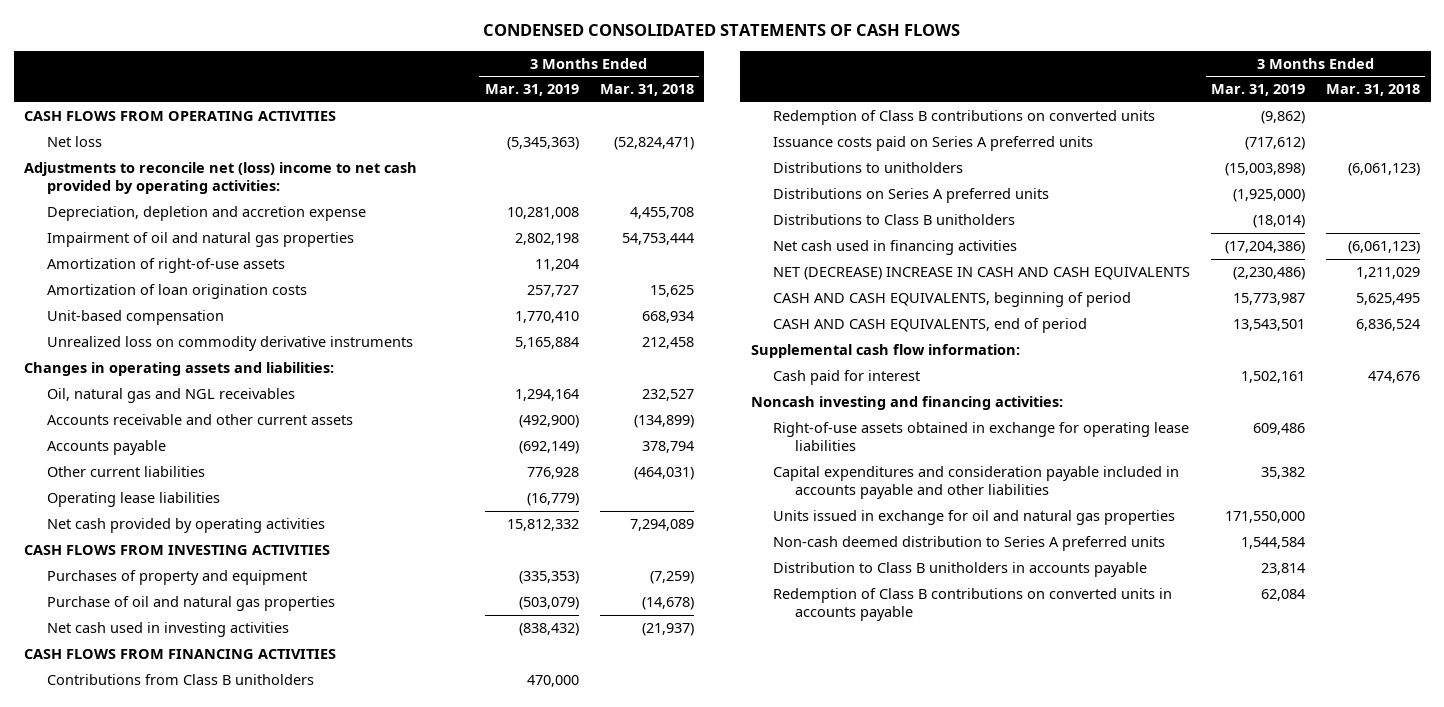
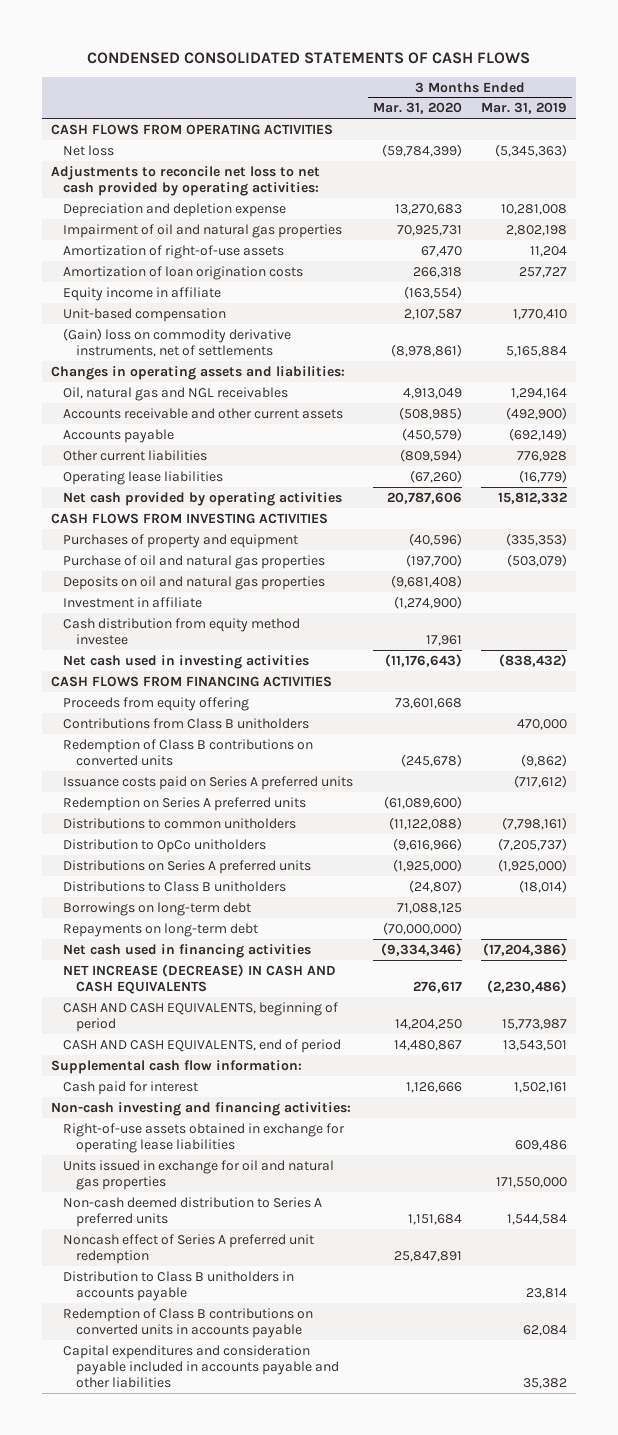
[599,84,694,97] Mar. 31, 2018 -> none
none -> [372,102,462,115] Mar. 31, 2020
[24,162,418,195] Adjustments to reconcile net (loss) income to net cash provided by operating activities: -> [51,165,321,196] Adjustments to reconcile net loss to net cash provided by operating activities:
[46,206,366,222] Depreciation, depletion and accretion expense -> [63,202,287,217] Depreciation and depletion expense
none -> [63,286,222,301] Equity income in affiliate
[46,336,413,352] Unrealized loss on commodity derivative instruments -> [63,327,292,357] (Gain) loss on commodity derivative instruments, net of settlements
none -> [63,575,326,590] Deposits on oil and natural gas properties
none -> [63,596,203,608] Investment in affiliate
none -> [63,617,301,645] Cash distribution from equity method investee
none -> [63,696,250,711] Proceeds from equity offering
none -> [63,796,307,811] Redemption on Series A preferred units
[773,162,964,174] Distributions to unitholders -> [63,817,297,829] Distributions to common unitholders
[1225,163,1306,177] (15,003,898) -> [501,816,567,830] (7,798,161)
none -> [63,838,267,853] Distribution to OpCo unitholders
none -> [63,901,252,916] Borrowings on long-term debt
none -> [63,922,259,937] Repayments on long-term debt
[773,267,1191,281] NET (DECREASE) INCREASE IN CASH AND CASH EQUIVALENTS -> [63,963,337,994] NET INCREASE (DECREASE) IN CASH AND CASH EQUIVALENTS
[750,396,1063,411] Noncash investing and financing activities: -> [51,1101,352,1116] Non-cash investing and financing activities:
none -> [63,1233,315,1264] Noncash effect of Series A preferred unit redemption
[773,466,1180,500] Capital expenditures and consideration payable included in accounts payable and other liabilities -> [63,1344,339,1388] Capital expenditures and consideration payable included in accounts payable and other liabilities

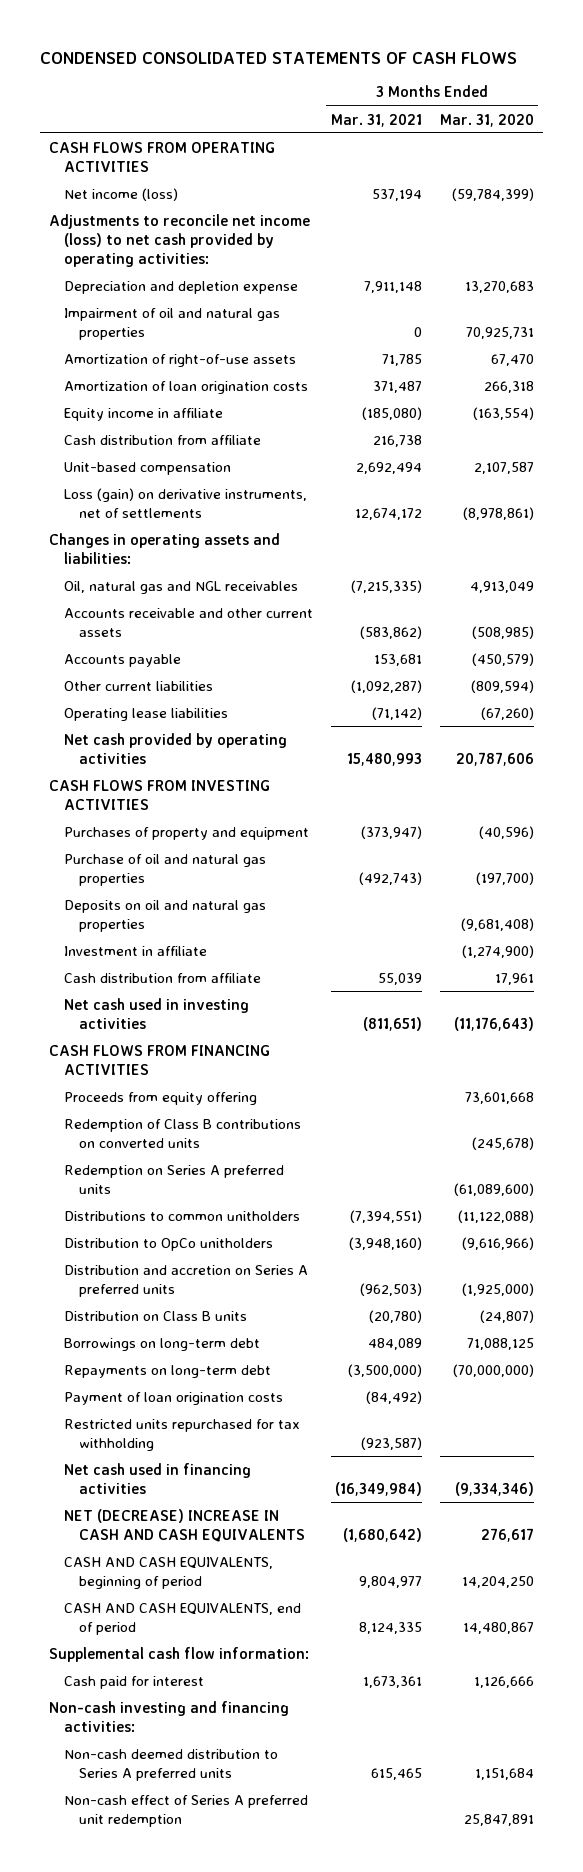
[480,102,567,115] Mar. 31, 2019 -> none
none -> [330,113,422,127] Mar. 31, 2021
[63,144,115,156] Net loss -> [63,187,178,201] Net income (loss)
[51,165,321,196] Adjustments to reconcile net loss to net cash provided by operating activities: -> [49,213,311,268] Adjustments to reconcile net income (loss) to net cash provided by operating activities:
none -> [63,434,261,445] Cash distribution from affiliate
[63,327,292,357] (Gain) loss on commodity derivative instruments, net of settlements -> [63,487,307,518] Loss (gain) on derivative instruments, net of settlements
[63,617,301,645] Cash distribution from equity method investee -> [63,972,261,983] Cash distribution from affiliate
[63,717,310,729] Contributions from Class B unitholders -> none
[63,775,354,790] Issuance costs paid on Series A preferred units -> none
[63,859,312,874] Distributions on Series A preferred units -> [63,1264,308,1297] Distribution and accretion on Series A preferred units
[63,880,287,892] Distributions to Class B unitholders -> [63,1310,247,1321] Distribution on Class B units
none -> [63,1391,283,1405] Payment of loan origination costs
none -> [63,1418,300,1451] Restricted units repurchased for tax withholding
[63,963,337,994] NET INCREASE (DECREASE) IN CASH AND CASH EQUIVALENTS -> [63,1508,305,1542] NET (DECREASE) INCREASE IN CASH AND CASH EQUIVALENTS
[63,1122,346,1153] Right-of-use assets obtained in exchange for operating lease liabilities -> none
[63,1159,335,1190] Units issued in exchange for oil and natural gas properties -> none
[63,1270,295,1301] Distribution to Class B unitholders in accounts payable -> none
[63,1307,314,1338] Redemption of Class B contributions on converted units in accounts payable -> none
[63,1344,339,1388] Capital expenditures and consideration payable included in accounts payable and other liabilities -> none
[63,1233,315,1264] Noncash effect of Series A preferred unit redemption -> [63,1794,308,1827] Non-cash effect of Series A preferred unit redemption

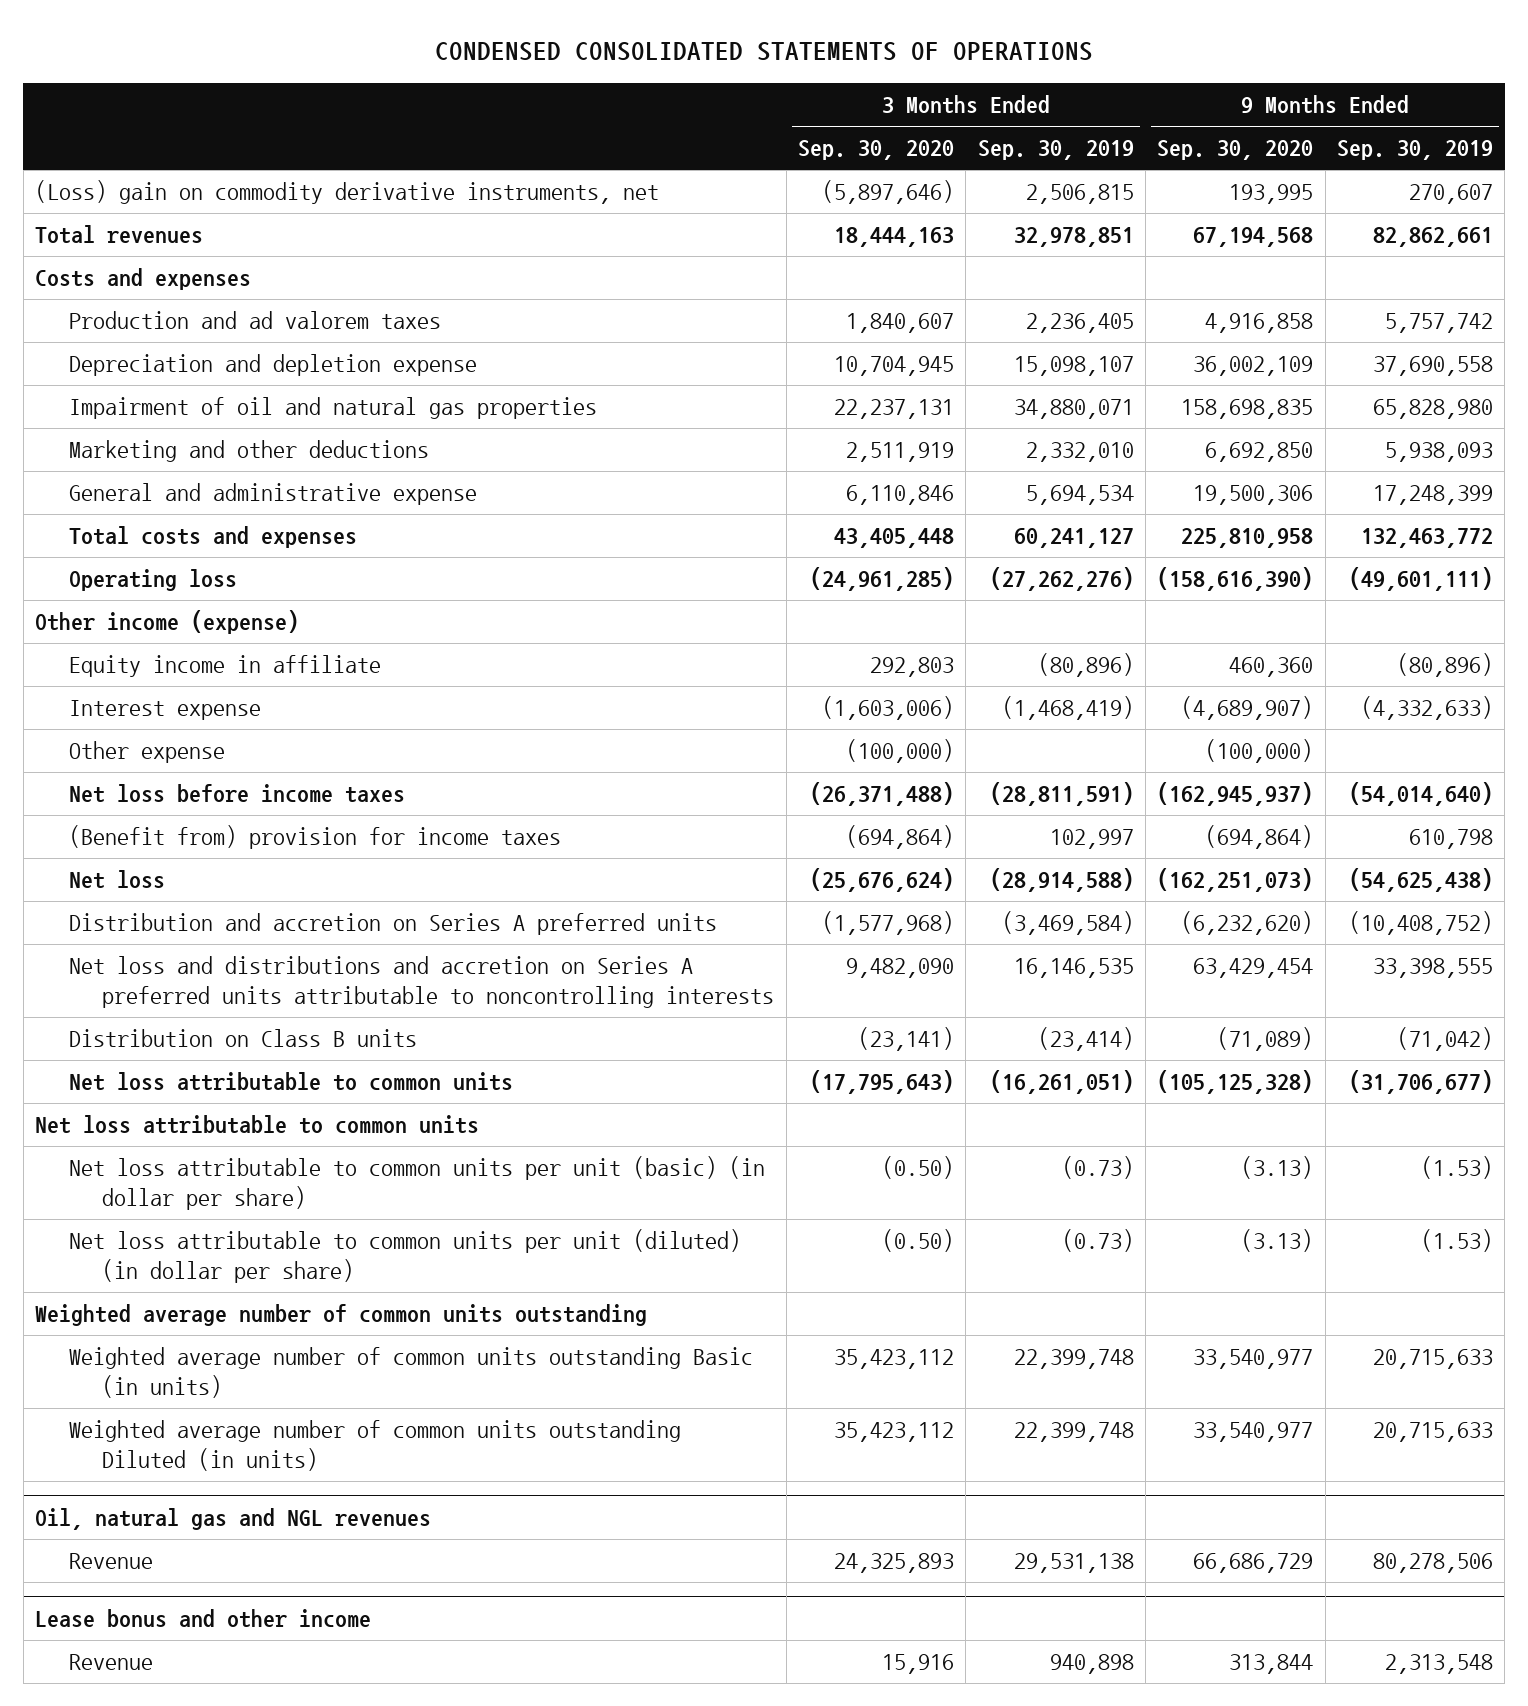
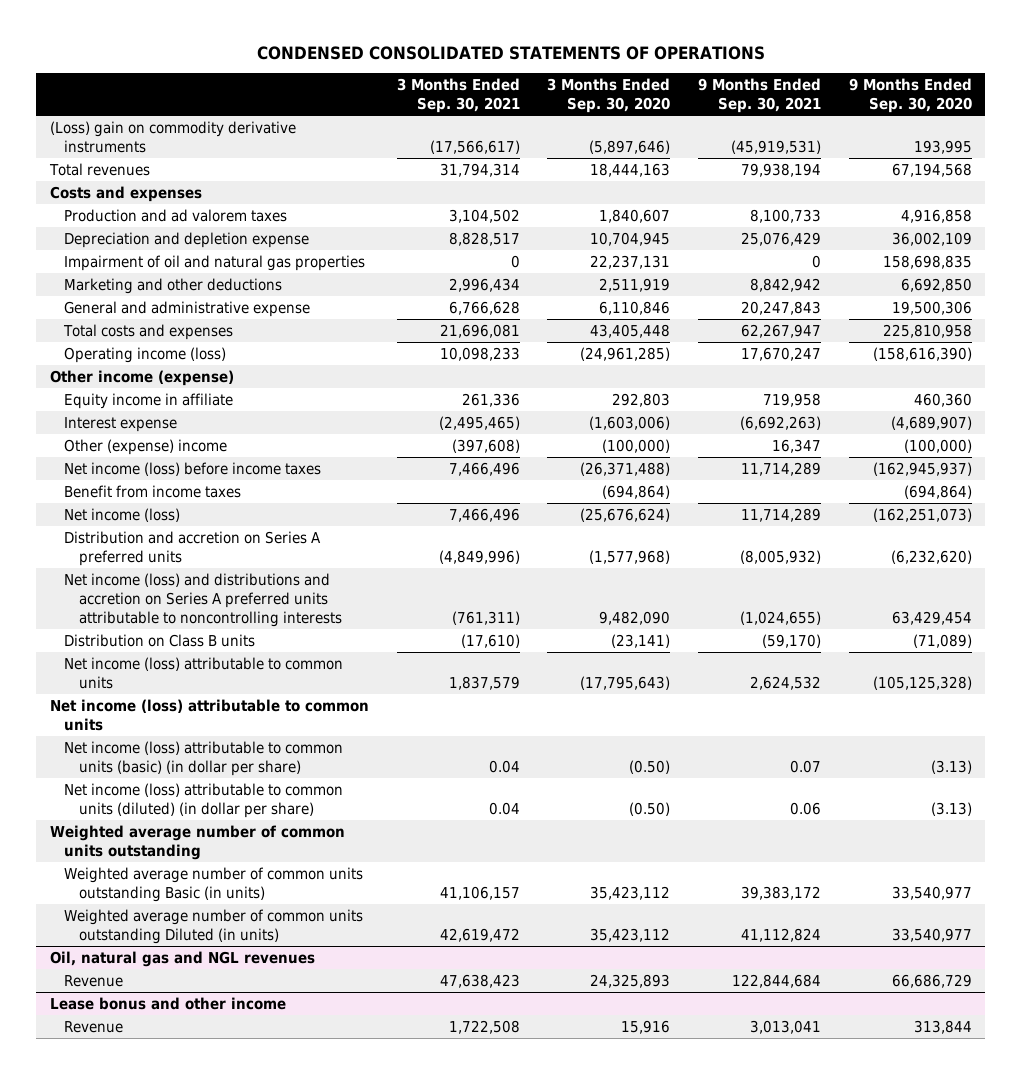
[977,140,1134,161] Sep. 30, 2019 -> none
[1336,140,1493,161] Sep. 30, 2019 -> none
none -> [396,78,520,114] 3 Months Ended Sep. 30, 2021
none -> [697,78,821,114] 9 Months Ended Sep. 30, 2021
[34,180,659,205] (Loss) gain on commodity derivative instruments, net -> [49,120,296,153] (Loss) gain on commodity derivative instruments
[68,569,237,592] Operating loss -> [64,346,227,363] Operating income (loss)
[68,741,225,764] Other expense -> [64,438,228,455] Other (expense) income
[68,784,405,804] Net loss before income taxes -> [64,461,322,476] Net income (loss) before income taxes
[68,825,561,850] (Benefit from) provision for income taxes -> [64,484,242,498] Benefit from income taxes
[68,870,165,890] Net loss -> [64,507,181,522] Net income (loss)
[68,956,775,1009] Net loss and distributions and accretion on Series A preferred units attributable to noncontrolling interests -> [64,572,342,627] Net income (loss) and distributions and accretion on Series A preferred units attributable to noncontrolling interests
[68,1072,513,1092] Net loss attributable to common units -> [64,656,344,689] Net income (loss) attributable to common units
[34,1115,479,1135] Net loss attributable to common units -> [49,698,369,731] Net income (loss) attributable to common units
[68,1156,765,1211] Net loss attributable to common units per unit (basic) (in dollar per share) -> [64,740,344,776] Net income (loss) attributable to common units (basic) (in dollar per share)
[68,1229,741,1284] Net loss attributable to common units per unit (diluted) (in dollar per share) -> [64,782,344,818] Net income (loss) attributable to common units (diluted) (in dollar per share)

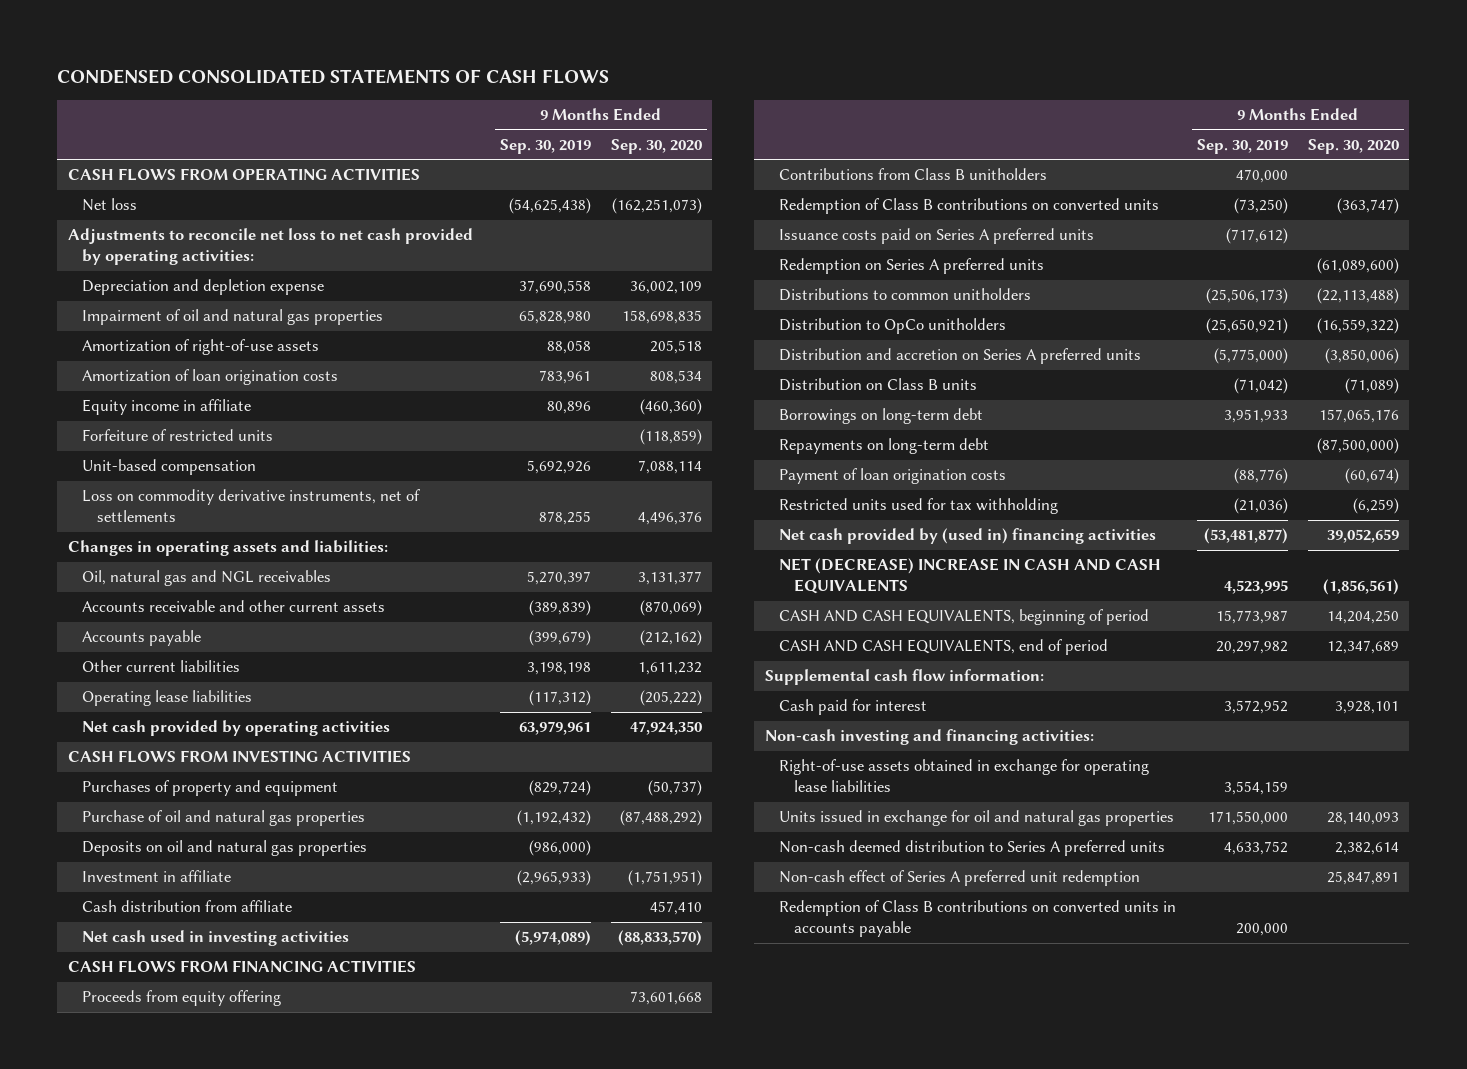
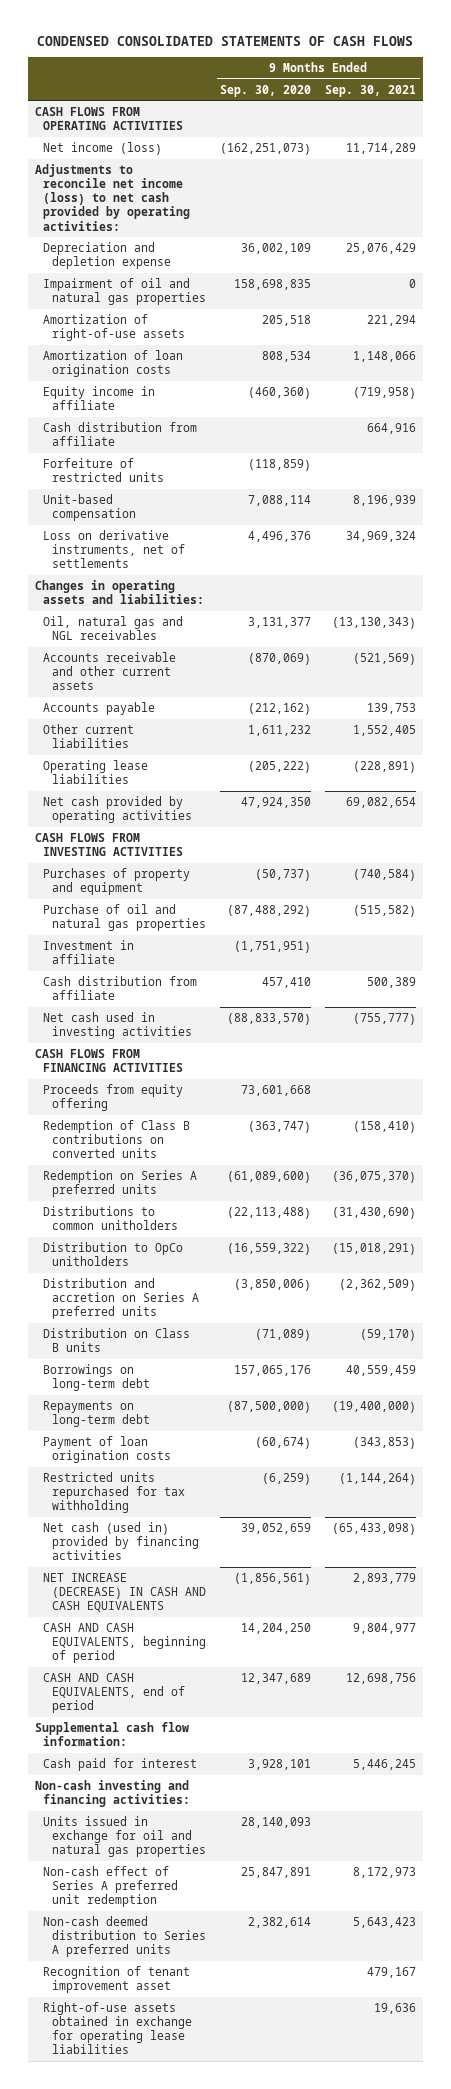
[499,139,591,155] Sep. 30, 2019 -> none
none -> [325,84,417,97] Sep. 30, 2021
[82,198,138,212] Net loss -> [43,142,163,156] Net income (loss)
[67,228,473,266] Adjustments to reconcile net loss to net cash provided by operating activities: -> [34,164,191,231] Adjustments to reconcile net income (loss) to net cash provided by operating activities:
none -> [43,422,198,447] Cash distribution from affiliate
[82,489,421,523] Loss on commodity derivative instruments, net of settlements -> [43,530,186,569] Loss on derivative instruments, net of settlements
[82,840,368,857] Deposits on oil and natural gas properties -> none
[779,168,1048,181] Contributions from Class B unitholders -> none
[779,228,1095,245] Issuance costs paid on Series A preferred units -> none
[779,498,1059,515] Restricted units used for tax withholding -> [43,1472,186,1514] Restricted units repurchased for tax withholding
[779,528,1157,545] Net cash provided by (used in) financing activities -> [43,1522,200,1561] Net cash (used in) provided by financing activities
[779,558,1162,595] NET (DECREASE) INCREASE IN CASH AND CASH EQUIVALENTS -> [43,1573,207,1613] NET INCREASE (DECREASE) IN CASH AND CASH EQUIVALENTS
[779,900,1177,938] Redemption of Class B contributions on converted units in accounts payable -> none
[779,840,1166,857] Non-cash deemed distribution to Series A preferred units -> [43,1916,207,1958] Non-cash deemed distribution to Series A preferred units
none -> [43,1966,191,1994] Recognition of tenant improvement asset
[779,759,1150,793] Right-of-use assets obtained in exchange for operating lease liabilities -> [43,2002,193,2055] Right-of-use assets obtained in exchange for operating lease liabilities

